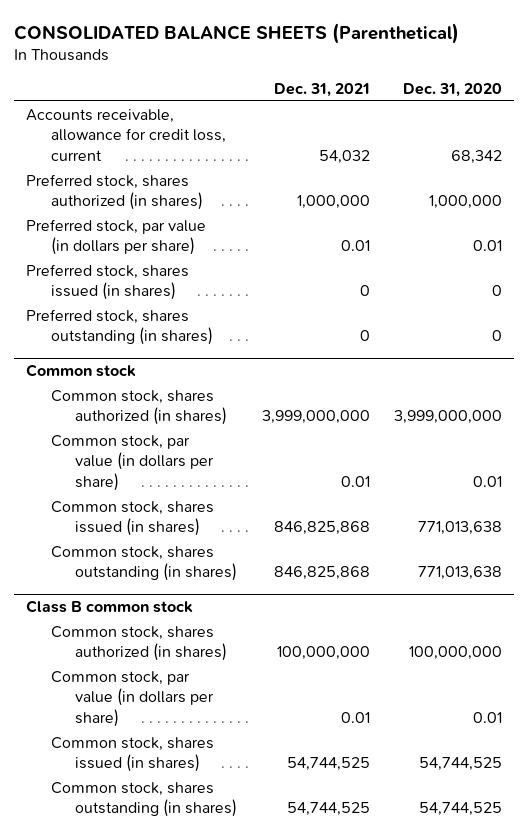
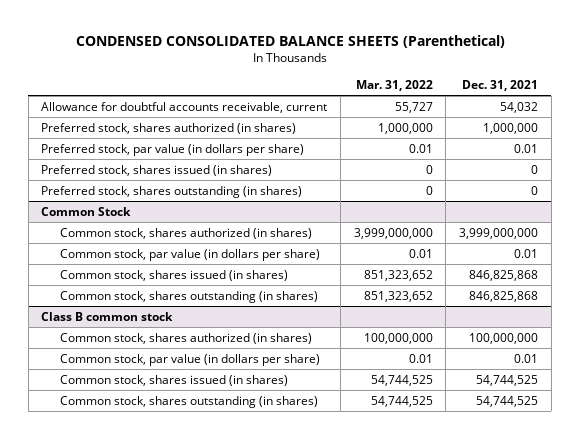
[13,22,459,44] CONSOLIDATED BALANCE SHEETS (Parenthetical) -> [75,35,505,49] CONDENSED CONSOLIDATED BALANCE SHEETS (Parenthetical)
[403,82,503,97] Dec. 31, 2020 -> none
none -> [355,79,433,91] Mar. 31, 2022
[25,108,226,161] Accounts receivable, allowance for credit loss, current -> [41,101,328,113] Allowance for doubtful accounts receivable, current
[25,364,136,378] Common stock -> [41,206,132,216] Common Stock

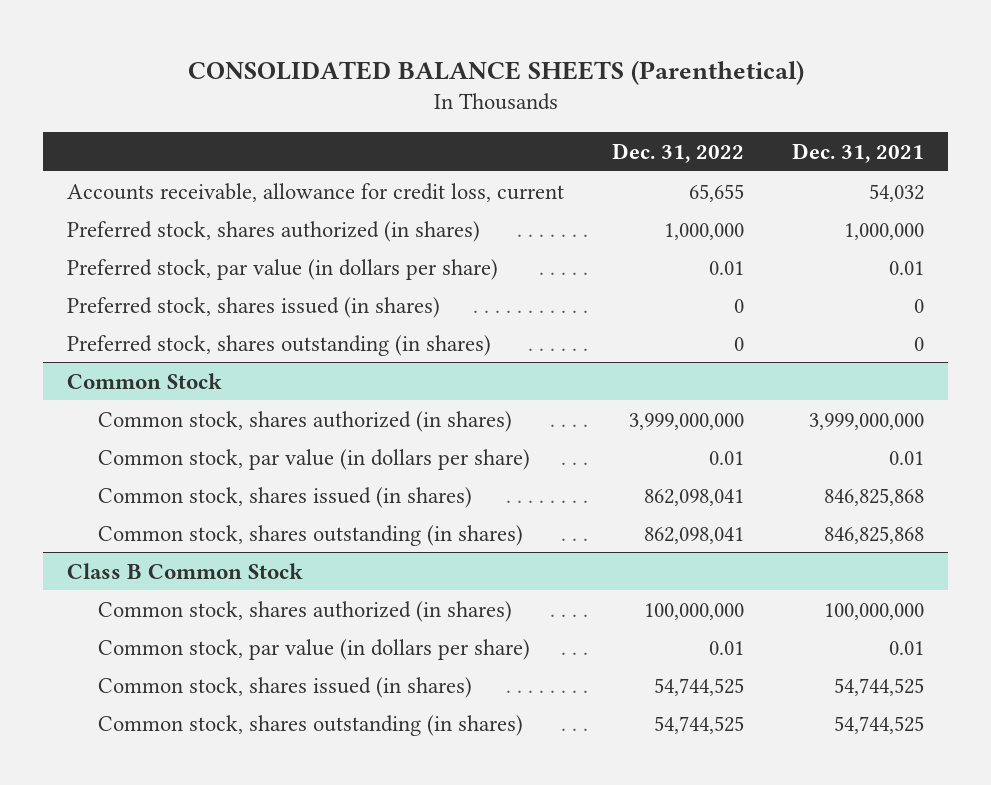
[75,35,505,49] CONDENSED CONSOLIDATED BALANCE SHEETS (Parenthetical) -> [187,59,804,85] CONSOLIDATED BALANCE SHEETS (Parenthetical)
[355,79,433,91] Mar. 31, 2022 -> none
none -> [612,142,745,163] Dec. 31, 2022
[41,101,328,113] Allowance for doubtful accounts receivable, current -> [67,182,565,202] Accounts receivable, allowance for credit loss, current
[41,311,174,321] Class B common stock -> [67,562,304,579] Class B Common Stock

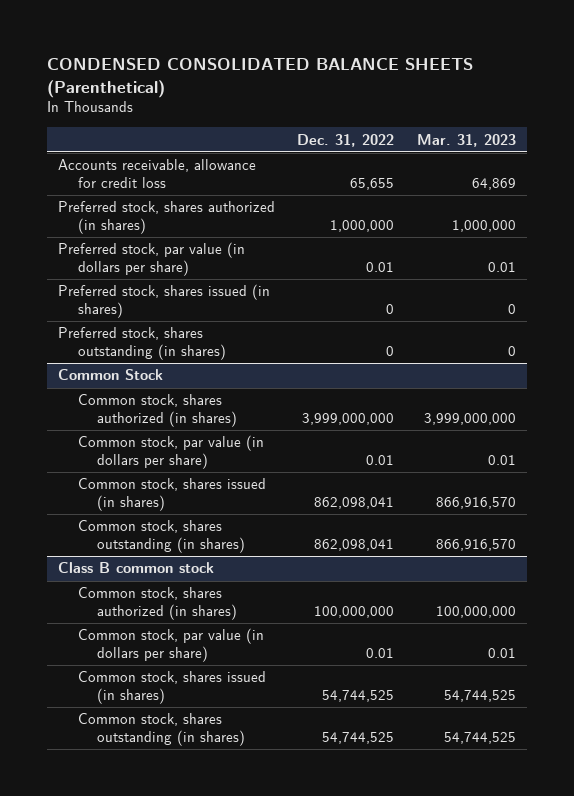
[187,59,804,85] CONSOLIDATED BALANCE SHEETS (Parenthetical) -> [46,57,473,98] CONDENSED CONSOLIDATED BALANCE SHEETS (Parenthetical)
[792,142,925,163] Dec. 31, 2021 -> none
none -> [416,133,516,147] Mar. 31, 2023
[67,182,565,202] Accounts receivable, allowance for credit loss, current -> [58,159,257,189] Accounts receivable, allowance for credit loss
[67,562,304,579] Class B Common Stock -> [58,562,215,574] Class B common stock

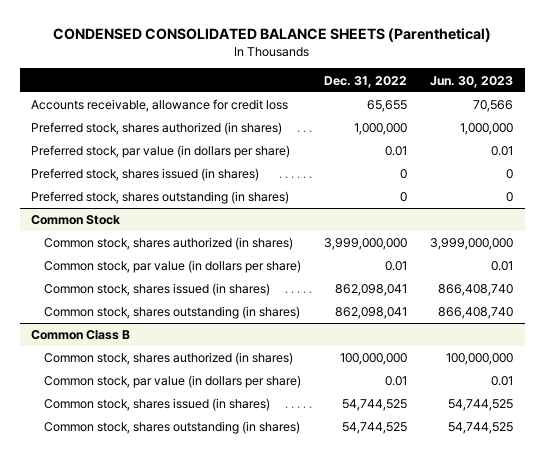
[416,133,516,147] Mar. 31, 2023 -> none
none -> [430,75,514,88] Jun. 30, 2023
[58,562,215,574] Class B common stock -> [31,330,131,341] Common Class B

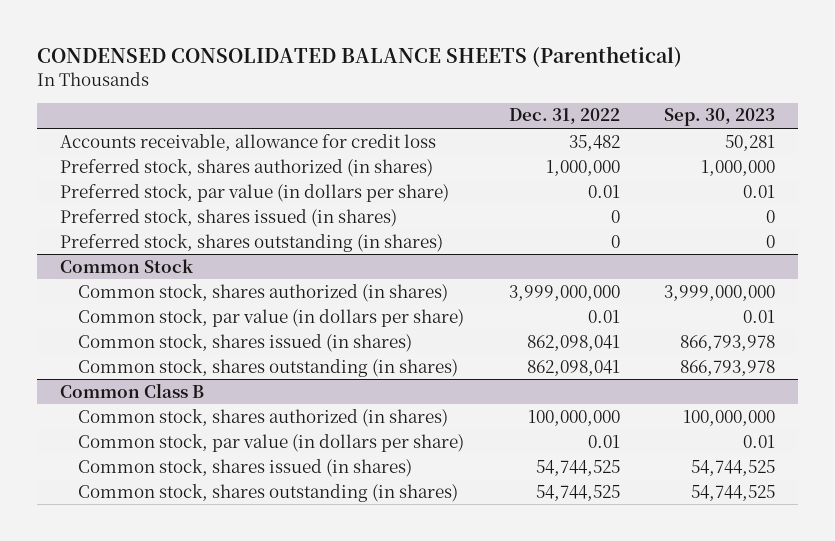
[430,75,514,88] Jun. 30, 2023 -> none
none -> [664,108,776,127] Sep. 30, 2023
[366,100,407,113] 65,655 -> [568,134,620,151] 35,482

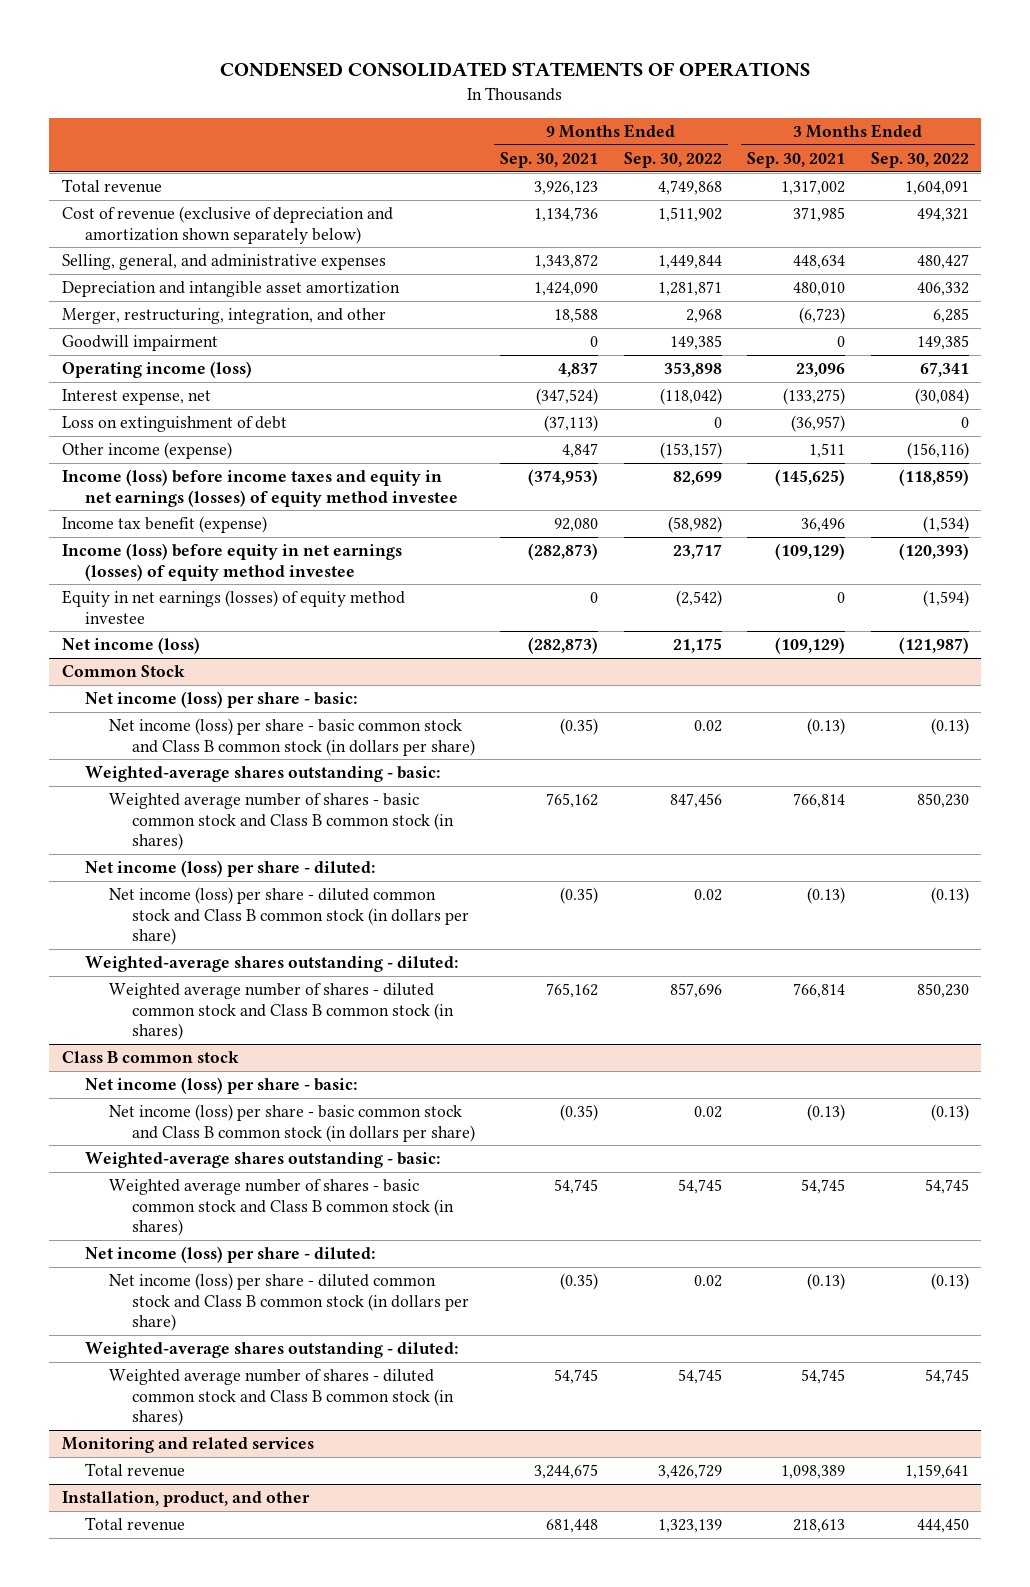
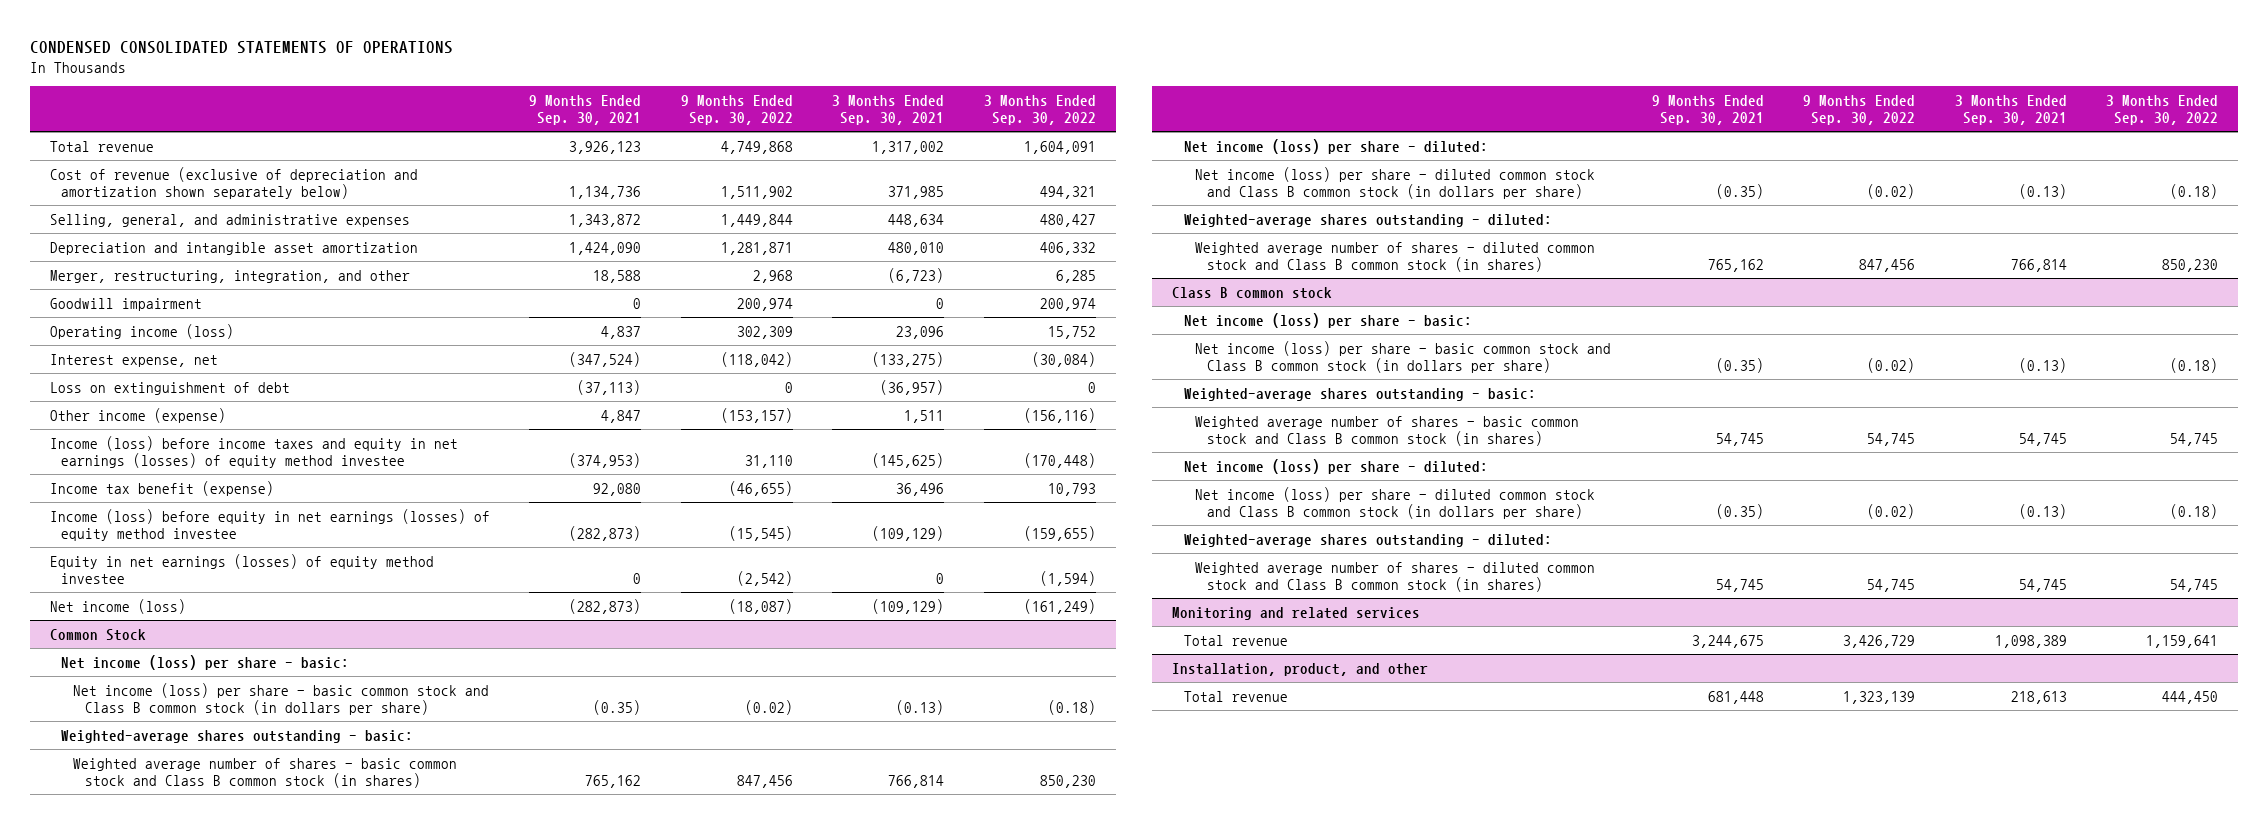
[669,335,722,351] 149,385 -> [736,297,793,311] 200,974
[916,335,969,351] 149,385 -> [1040,297,1097,311] 200,974
[663,362,722,378] 353,898 -> [736,325,793,339] 302,309
[919,362,969,378] 67,341 -> [1048,325,1097,339] 15,752
[672,471,722,486] 82,699 -> [744,454,793,468] 31,110
[898,469,969,487] (118,859) -> [1024,452,1097,468] (170,448)
[667,516,722,534] (58,982) -> [728,480,793,496] (46,655)
[922,516,969,534] (1,534) -> [1048,482,1097,496] 10,793
[672,544,722,560] 23,717 -> [728,525,793,541] (15,545)
[898,543,969,561] (120,393) -> [1024,525,1097,541] (159,655)
[672,638,722,654] 21,175 -> [728,598,793,614] (18,087)
[898,637,969,655] (121,987) -> [1024,598,1097,614] (161,249)
[693,720,722,733] 0.02 -> [744,699,793,715] (0.02)
[930,718,969,736] (0.13) -> [1048,699,1097,715] (0.18)
[693,889,722,902] 0.02 -> [1867,183,1916,199] (0.02)
[930,887,969,905] (0.13) -> [2170,183,2219,199] (0.18)
[669,983,722,999] 857,696 -> [1859,258,1916,272] 847,456
[693,1106,722,1119] 0.02 -> [1867,357,1916,373] (0.02)
[930,1104,969,1122] (0.13) -> [2170,357,2219,373] (0.18)
[693,1275,722,1288] 0.02 -> [1867,503,1916,519] (0.02)
[930,1273,969,1291] (0.13) -> [2170,503,2219,519] (0.18)

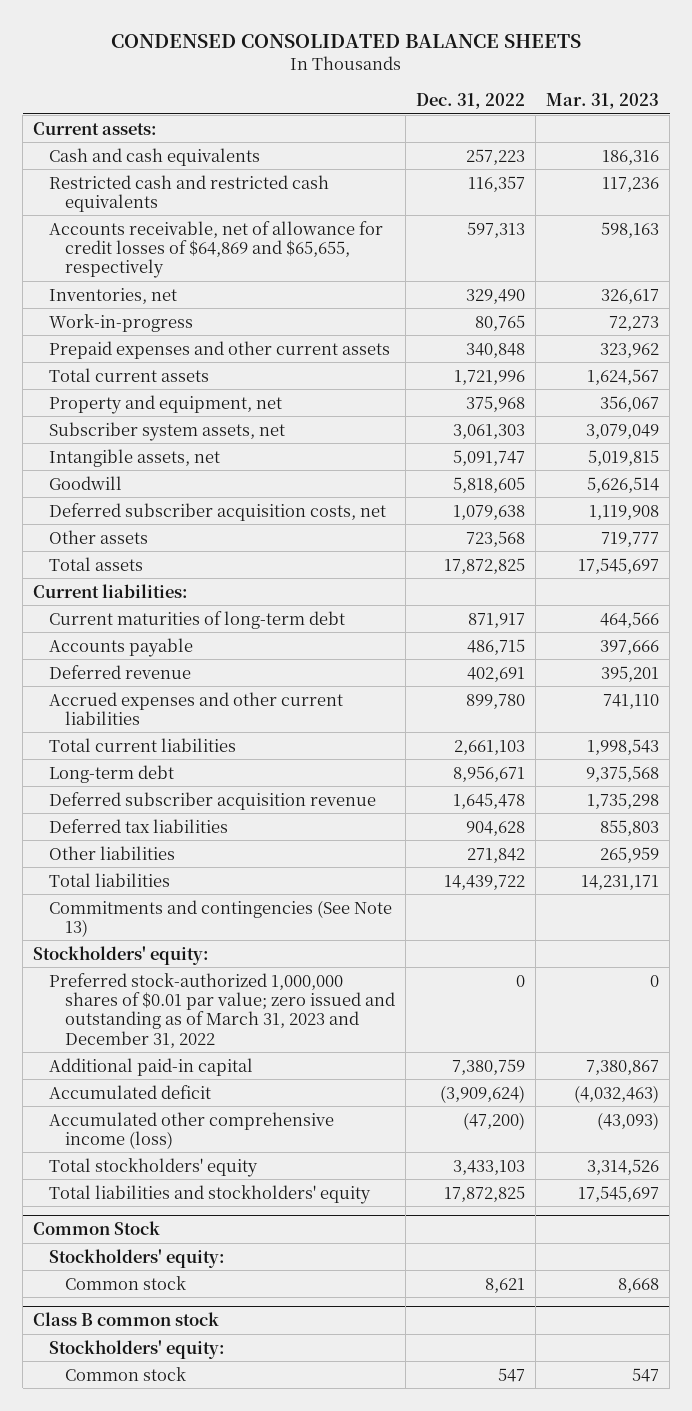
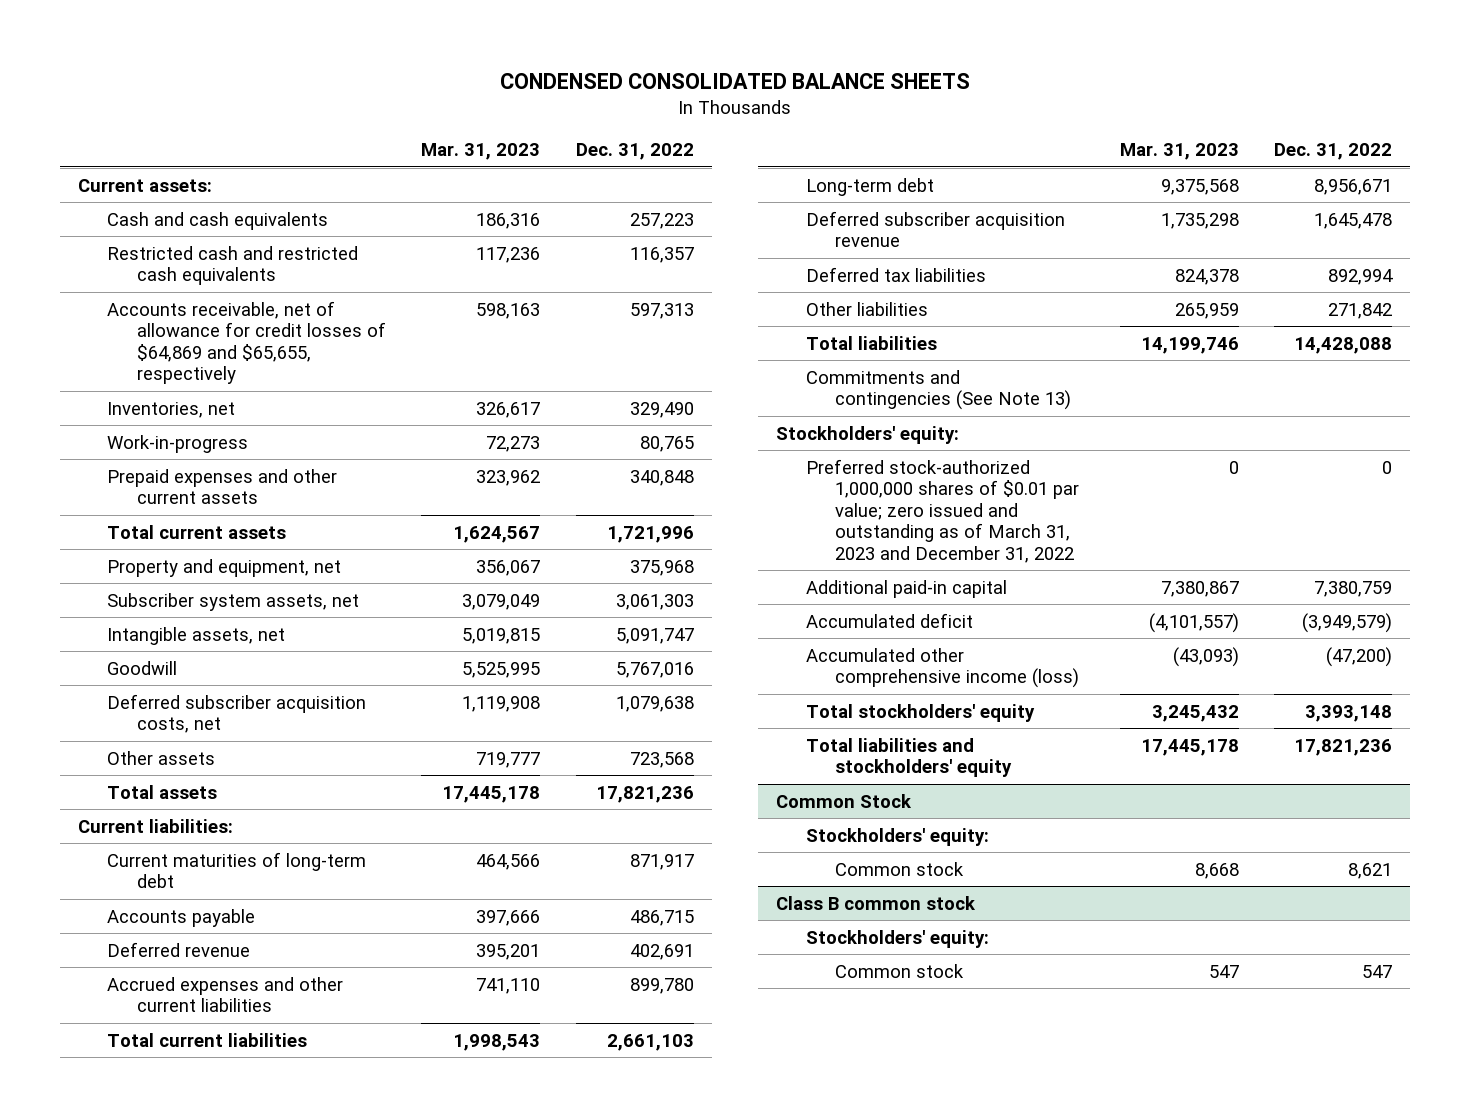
[453,476,526,493] 5,818,605 -> [616,661,695,678] 5,767,016
[587,476,660,493] 5,626,514 -> [462,661,541,678] 5,525,995
[444,557,526,574] 17,872,825 -> [596,785,695,803] 17,821,236
[578,557,660,574] 17,545,697 -> [442,785,541,803] 17,445,178
[466,820,526,836] 904,628 -> [1328,268,1394,285] 892,994
[600,819,660,836] 855,803 -> [1174,268,1239,285] 824,378
[444,874,526,890] 14,439,722 -> [1294,336,1393,354] 14,428,088
[581,874,660,890] 14,231,171 -> [1140,336,1239,354] 14,199,746
[440,1084,526,1103] (3,909,624) -> [1302,612,1393,633] (3,949,579)
[574,1084,660,1103] (4,032,463) -> [1148,612,1239,633] (4,101,557)
[453,1159,526,1175] 3,433,103 -> [1305,704,1393,722] 3,393,148
[587,1158,660,1175] 3,314,526 -> [1151,704,1239,722] 3,245,432
[444,1185,526,1202] 17,872,825 -> [1294,738,1393,756] 17,821,236
[578,1185,660,1202] 17,545,697 -> [1140,738,1239,756] 17,445,178

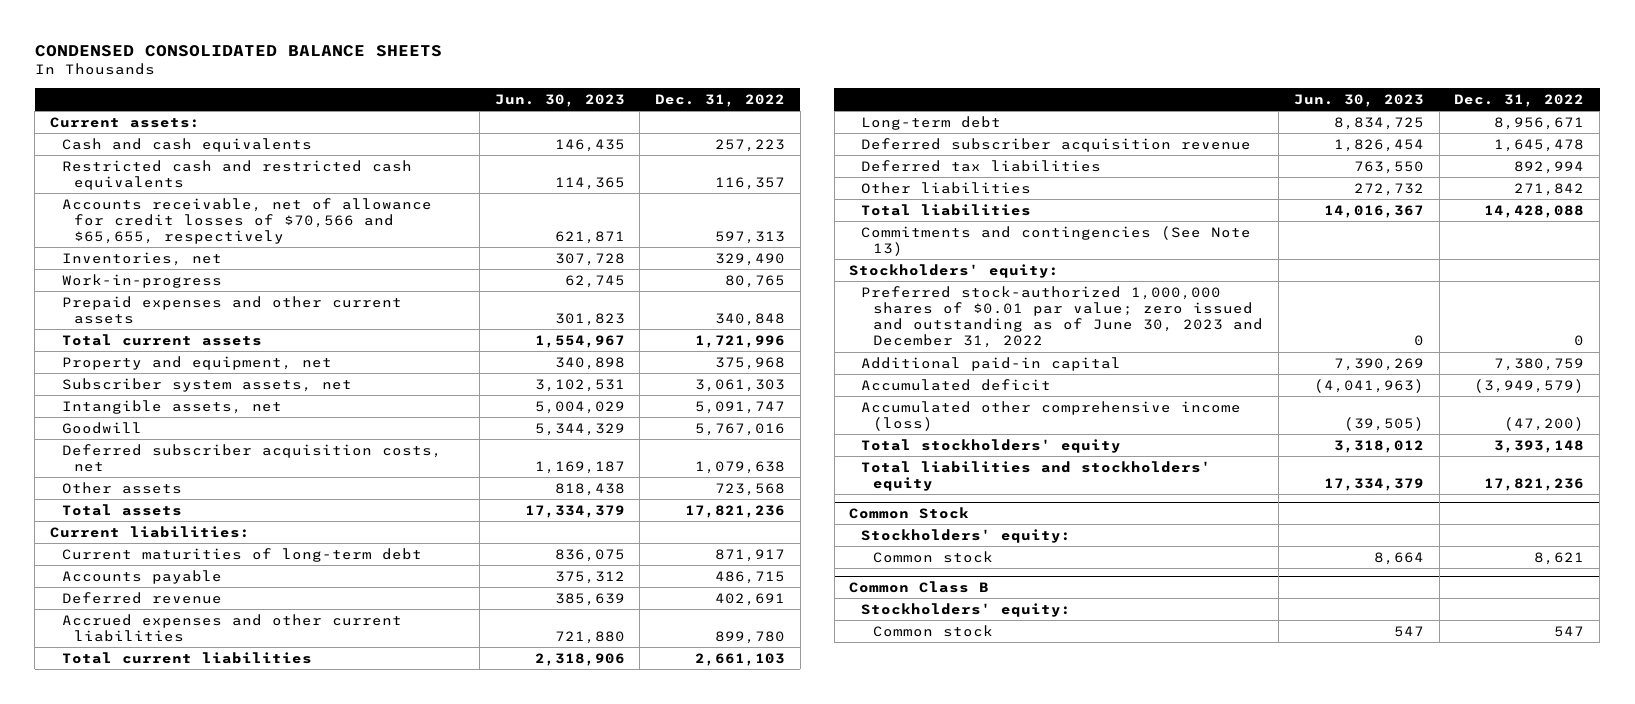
[421,143,541,161] Mar. 31, 2023 -> none
none -> [494,93,625,107] Jun. 30, 2023
[107,300,386,385] Accounts receivable, net of allowance for credit losses of $64,869 and $65,655, respectively -> [62,197,433,245] Accounts receivable, net of allowance for credit losses of $70,566 and $65,655, respectively
[805,458,1080,563] Preferred stock-authorized 1,000,000 shares of $0.01 par value; zero issued and outstanding as of March 31, 2023 and December 31, 2022 -> [861,285,1264,349] Preferred stock-authorized 1,000,000 shares of $0.01 par value; zero issued and outstanding as of June 30, 2023 and December 31, 2022
[776,895,977,910] Class B common stock -> [849,580,990,593] Common Class B

